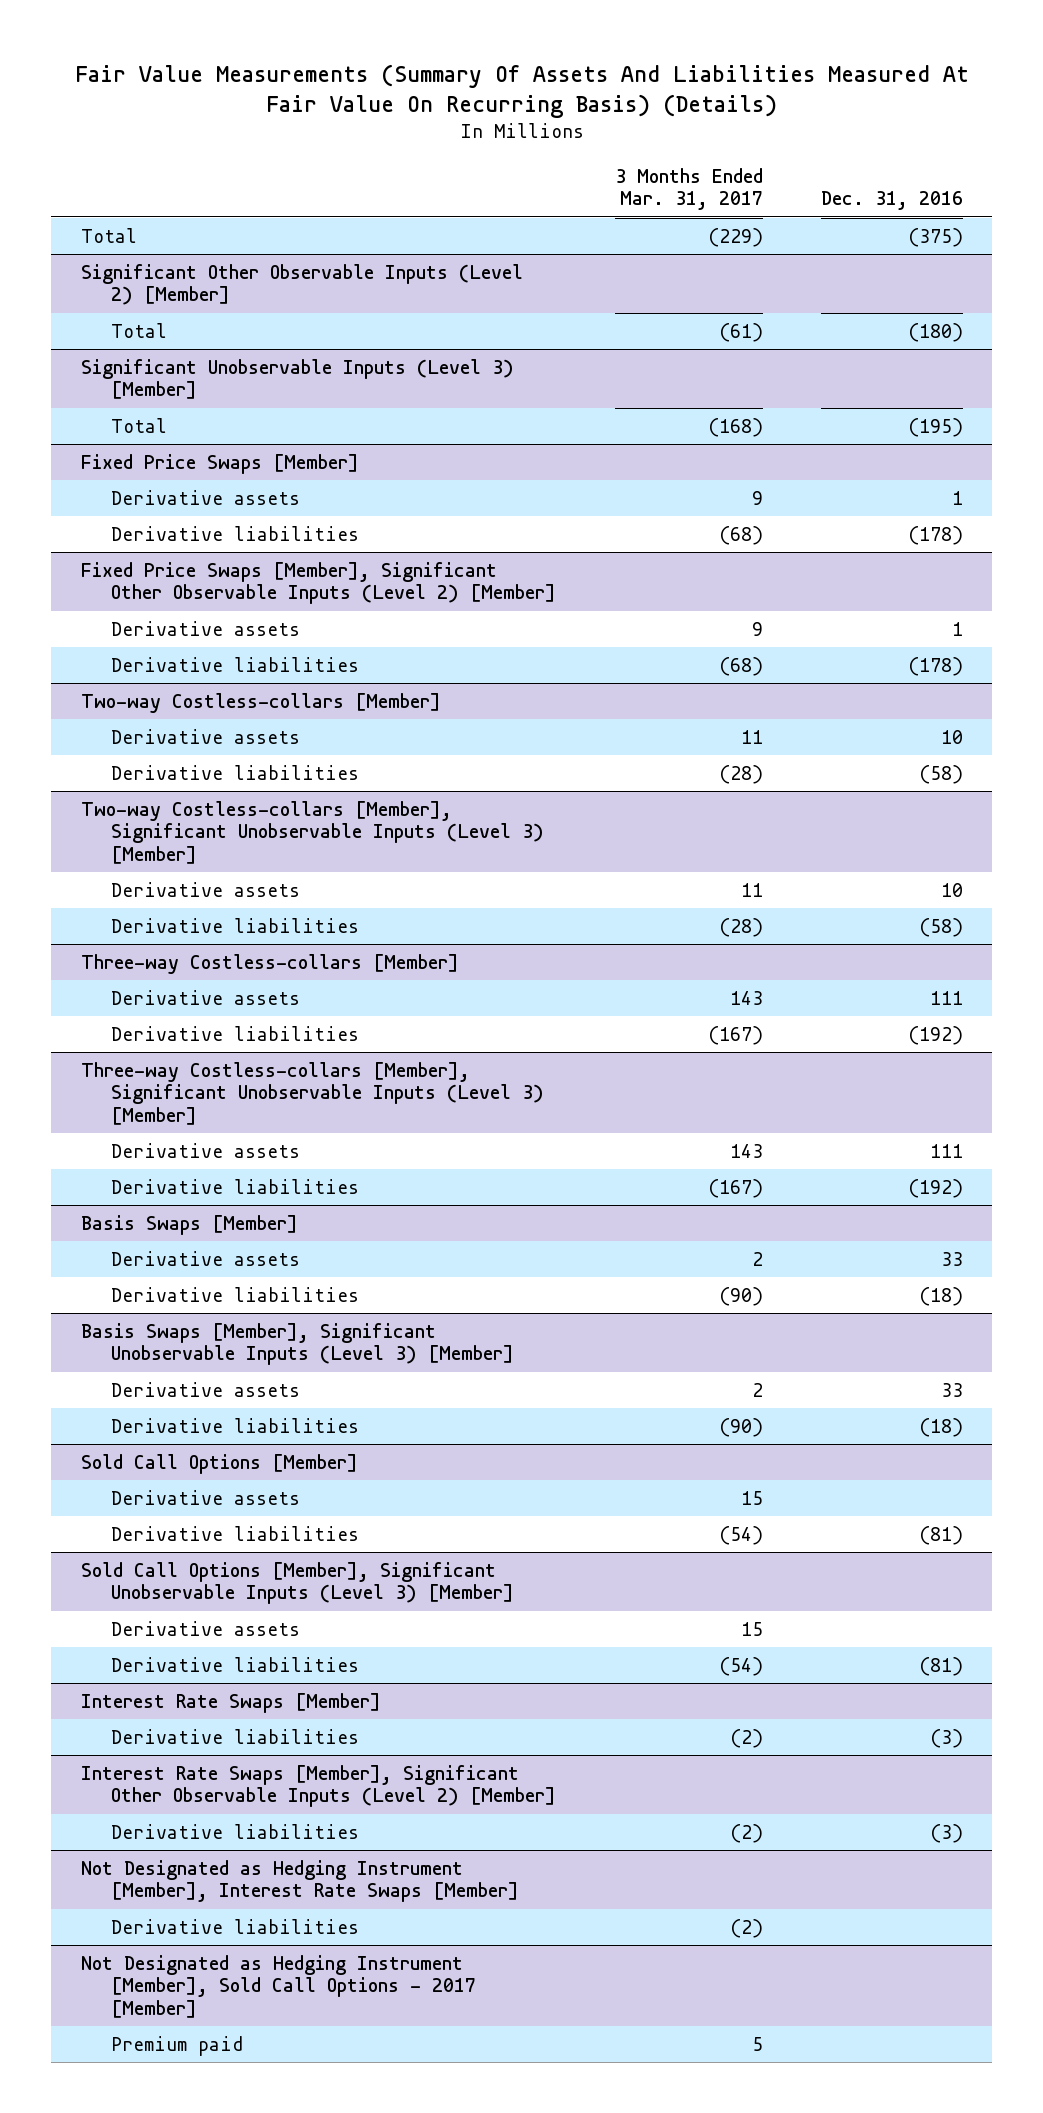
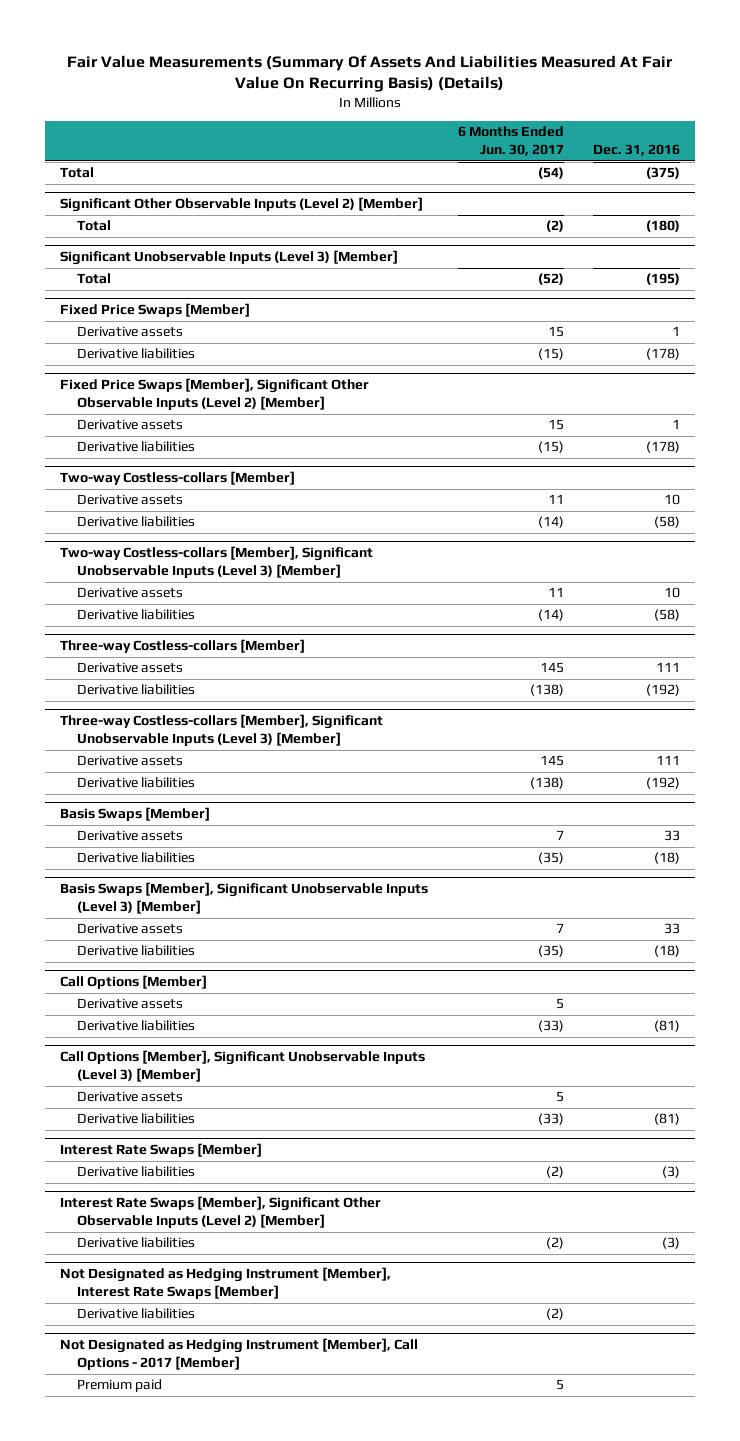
[614,167,763,211] 3 Months Ended Mar. 31, 2017 -> none
none -> [457,126,564,157] 6 Months Ended Jun. 30, 2017
[80,1453,358,1474] Sold Call Options [Member] -> [60,975,208,990] Call Options [Member]
[80,1561,515,1605] Sold Call Options [Member], Significant Unobservable Inputs (Level 3) [Member] -> [60,1050,426,1083] Call Options [Member], Significant Unobservable Inputs (Level 3) [Member]
[80,1954,477,2018] Not Designated as Hedging Instrument [Member], Sold Call Options - 2017 [Member] -> [60,1338,419,1371] Not Designated as Hedging Instrument [Member], Call Options - 2017 [Member]

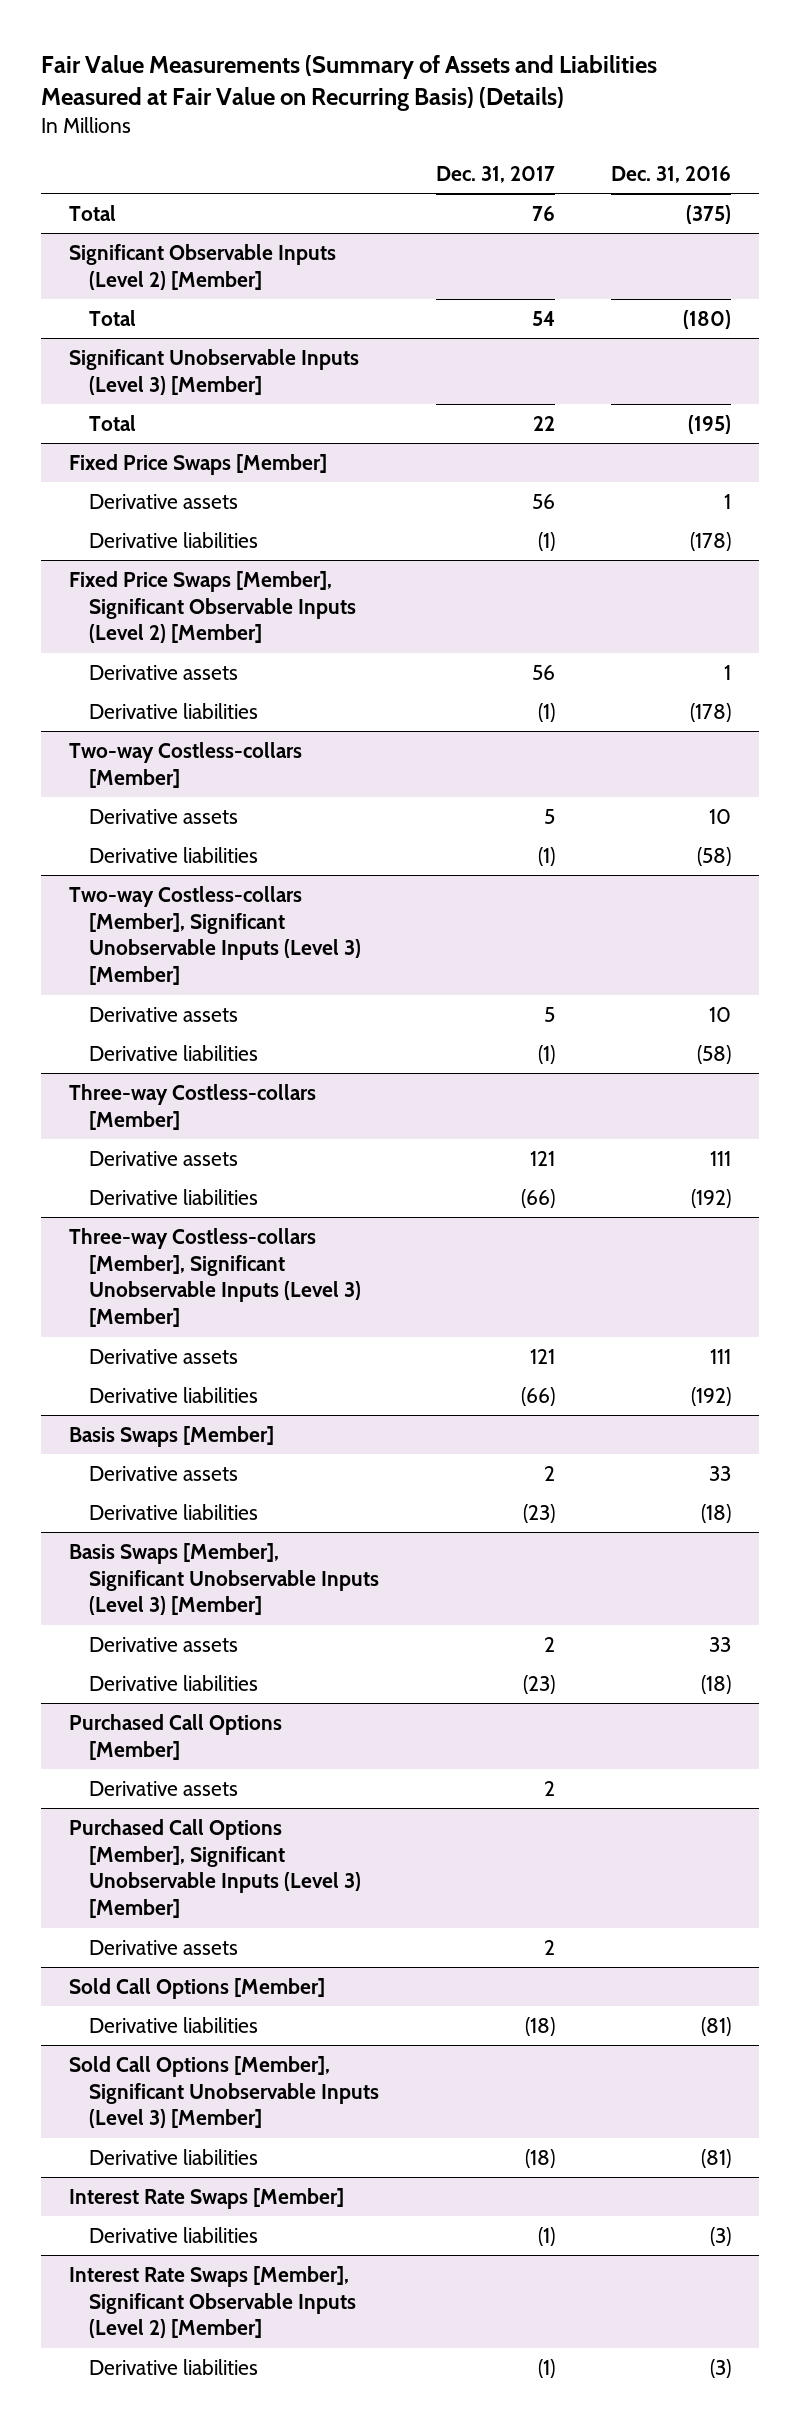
[67,54,674,93] Fair Value Measurements (Summary Of Assets And Liabilities Measured At Fair Value On Recurring Basis) (Details) -> [40,55,657,112] Fair Value Measurements (Summary of Assets and Liabilities Measured at Fair Value on Recurring Basis) (Details)
[457,126,564,157] 6 Months Ended Jun. 30, 2017 -> none
none -> [435,166,555,184] Dec. 31, 2017
[60,197,424,213] Significant Other Observable Inputs (Level 2) [Member] -> [68,243,336,290] Significant Observable Inputs (Level 2) [Member]
[60,378,370,411] Fixed Price Swaps [Member], Significant Other Observable Inputs (Level 2) [Member] -> [68,570,357,644] Fixed Price Swaps [Member], Significant Observable Inputs (Level 2) [Member]
[60,975,208,990] Call Options [Member] -> [68,1713,282,1760] Purchased Call Options [Member]
[77,1020,196,1032] Derivative liabilities -> none
[60,1050,426,1083] Call Options [Member], Significant Unobservable Inputs (Level 3) [Member] -> [68,1818,362,1919] Purchased Call Options [Member], Significant Unobservable Inputs (Level 3) [Member]
none -> [68,1977,325,1999] Sold Call Options [Member]
none -> [68,2055,380,2129] Sold Call Options [Member], Significant Unobservable Inputs (Level 3) [Member]
none -> [89,2148,259,2165] Derivative liabilities
[60,1196,382,1229] Interest Rate Swaps [Member], Significant Other Observable Inputs (Level 2) [Member] -> [68,2265,357,2339] Interest Rate Swaps [Member], Significant Observable Inputs (Level 2) [Member]
[60,1267,392,1300] Not Designated as Hedging Instrument [Member], Interest Rate Swaps [Member] -> none
[77,1308,196,1320] Derivative liabilities -> none
[60,1338,419,1371] Not Designated as Hedging Instrument [Member], Call Options - 2017 [Member] -> none
[77,1379,163,1393] Premium paid -> none

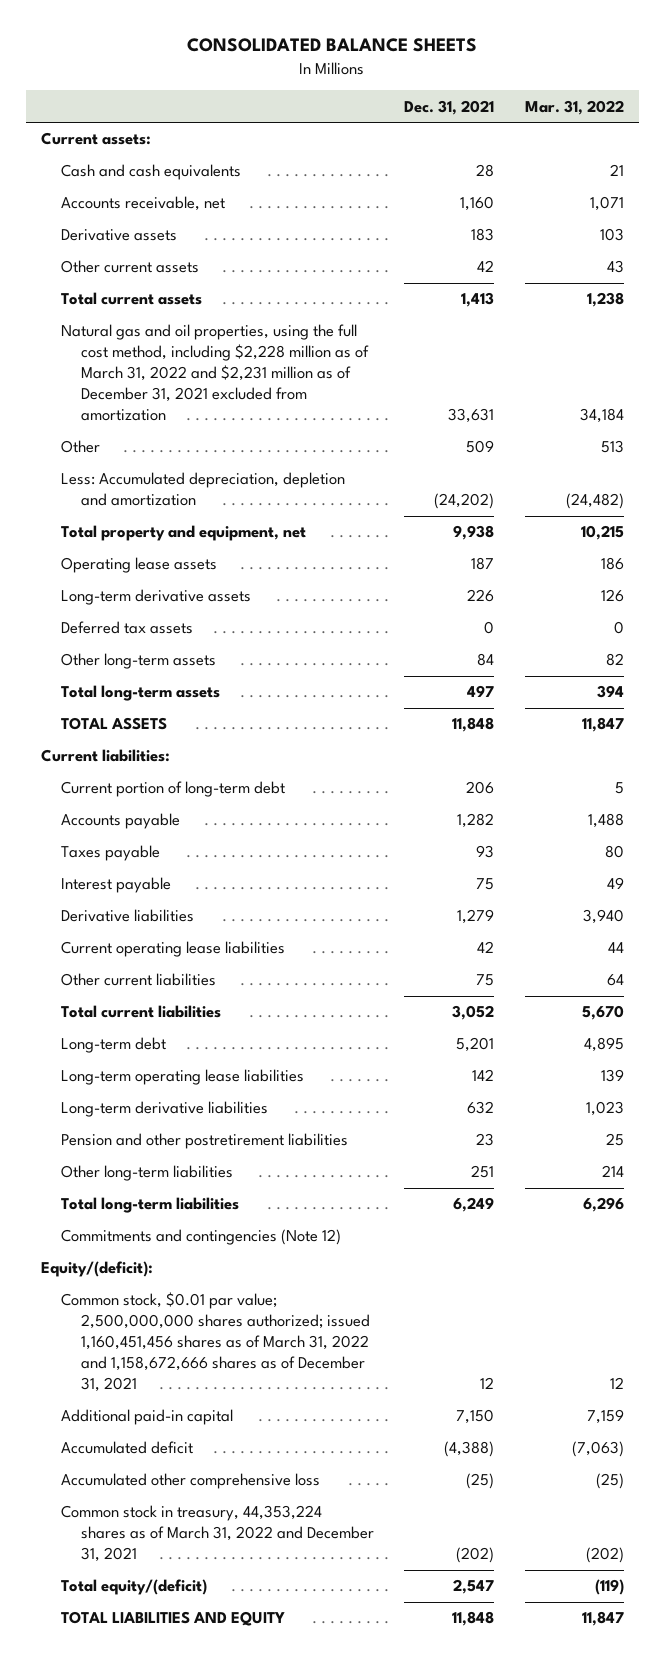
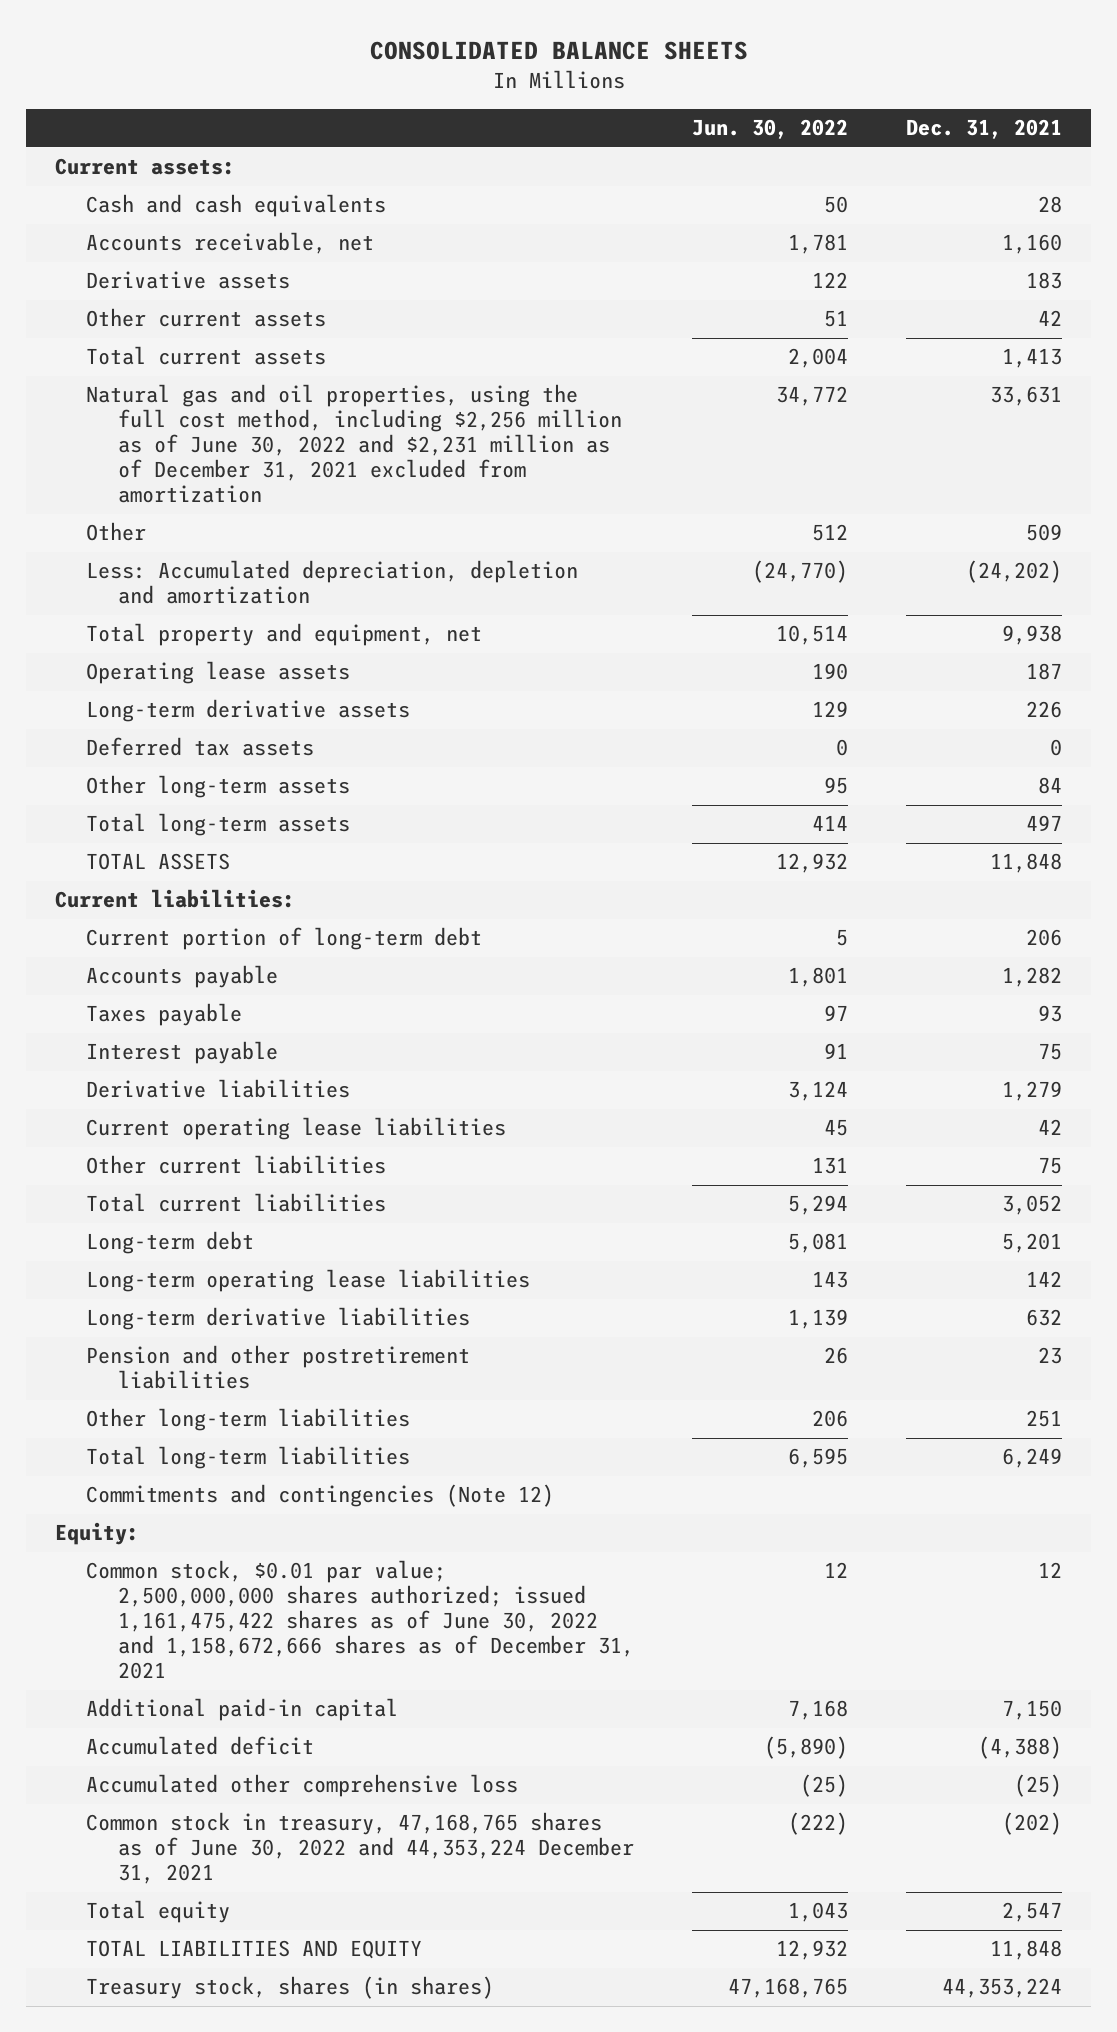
[524,99,624,115] Mar. 31, 2022 -> none
none -> [691,119,848,140] Jun. 30, 2022
[60,324,369,422] Natural gas and oil properties, using the full cost method, including $2,228 million as of March 31, 2022 and $2,231 million as of December 31, 2021 excluded from amortization -> [86,384,622,504] Natural gas and oil properties, using the full cost method, including $2,256 million as of June 30, 2022 and $2,231 million as of December 31, 2021 excluded from amortization
[41,1261,154,1278] Equity/(deficit): -> [55,1522,140,1546] Equity:
[60,1292,370,1393] Common stock, $0.01 par value; 2,500,000,000 shares authorized; issued 1,160,451,456 shares as of March 31, 2022 and 1,158,672,666 shares as of December 31, 2021 -> [86,1560,634,1680] Common stock, $0.01 par value; 2,500,000,000 shares authorized; issued 1,161,475,422 shares as of June 30, 2022 and 1,158,672,666 shares as of December 31, 2021
[60,1505,374,1563] Common stock in treasury, 44,353,224 shares as of March 31, 2022 and December 31, 2021 -> [86,1812,634,1885] Common stock in treasury, 47,168,765 shares as of June 30, 2022 and 44,353,224 December 31, 2021
[60,1579,207,1596] Total equity/(deficit) -> [86,1900,231,1924] Total equity
none -> [86,1976,495,2000] Treasury stock, shares (in shares)

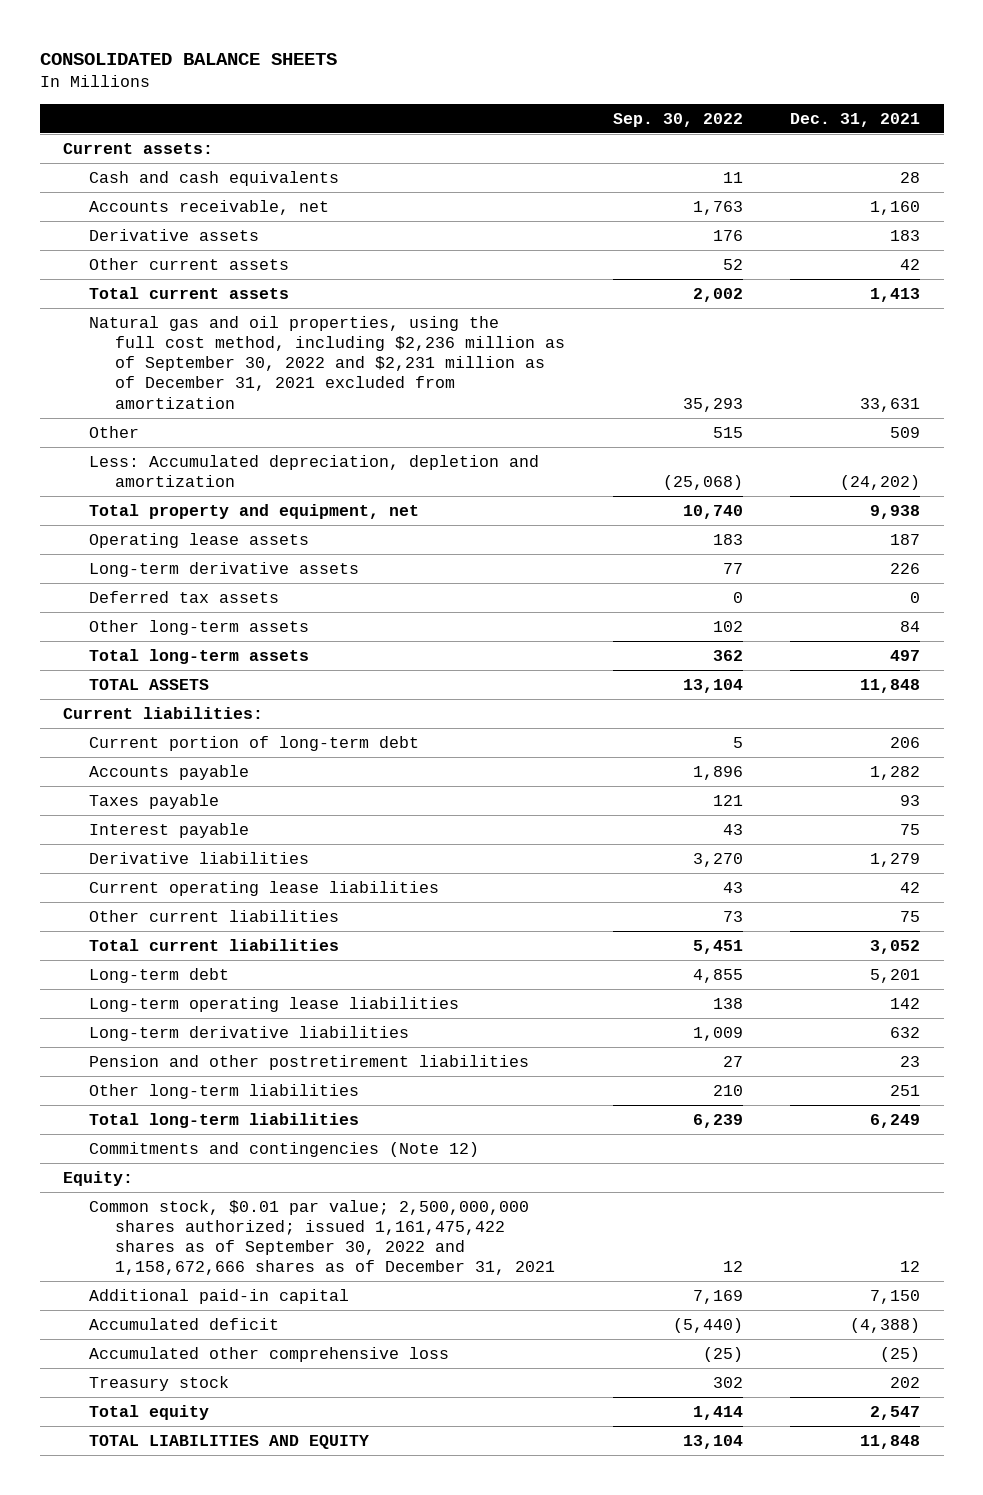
[691,119,848,140] Jun. 30, 2022 -> none
none -> [612,112,743,127] Sep. 30, 2022
[86,384,622,504] Natural gas and oil properties, using the full cost method, including $2,256 million as of June 30, 2022 and $2,231 million as of December 31, 2021 excluded from amortization -> [89,315,566,409] Natural gas and oil properties, using the full cost method, including $2,236 million as of September 30, 2022 and $2,231 million as of December 31, 2021 excluded from amortization
[86,1560,634,1680] Common stock, $0.01 par value; 2,500,000,000 shares authorized; issued 1,161,475,422 shares as of June 30, 2022 and 1,158,672,666 shares as of December 31, 2021 -> [89,1199,556,1276] Common stock, $0.01 par value; 2,500,000,000 shares authorized; issued 1,161,475,422 shares as of September 30, 2022 and 1,158,672,666 shares as of December 31, 2021
[86,1812,634,1885] Common stock in treasury, 47,168,765 shares as of June 30, 2022 and 44,353,224 December 31, 2021 -> none
none -> [89,1375,230,1391] Treasury stock
[86,1976,495,2000] Treasury stock, shares (in shares) -> none

